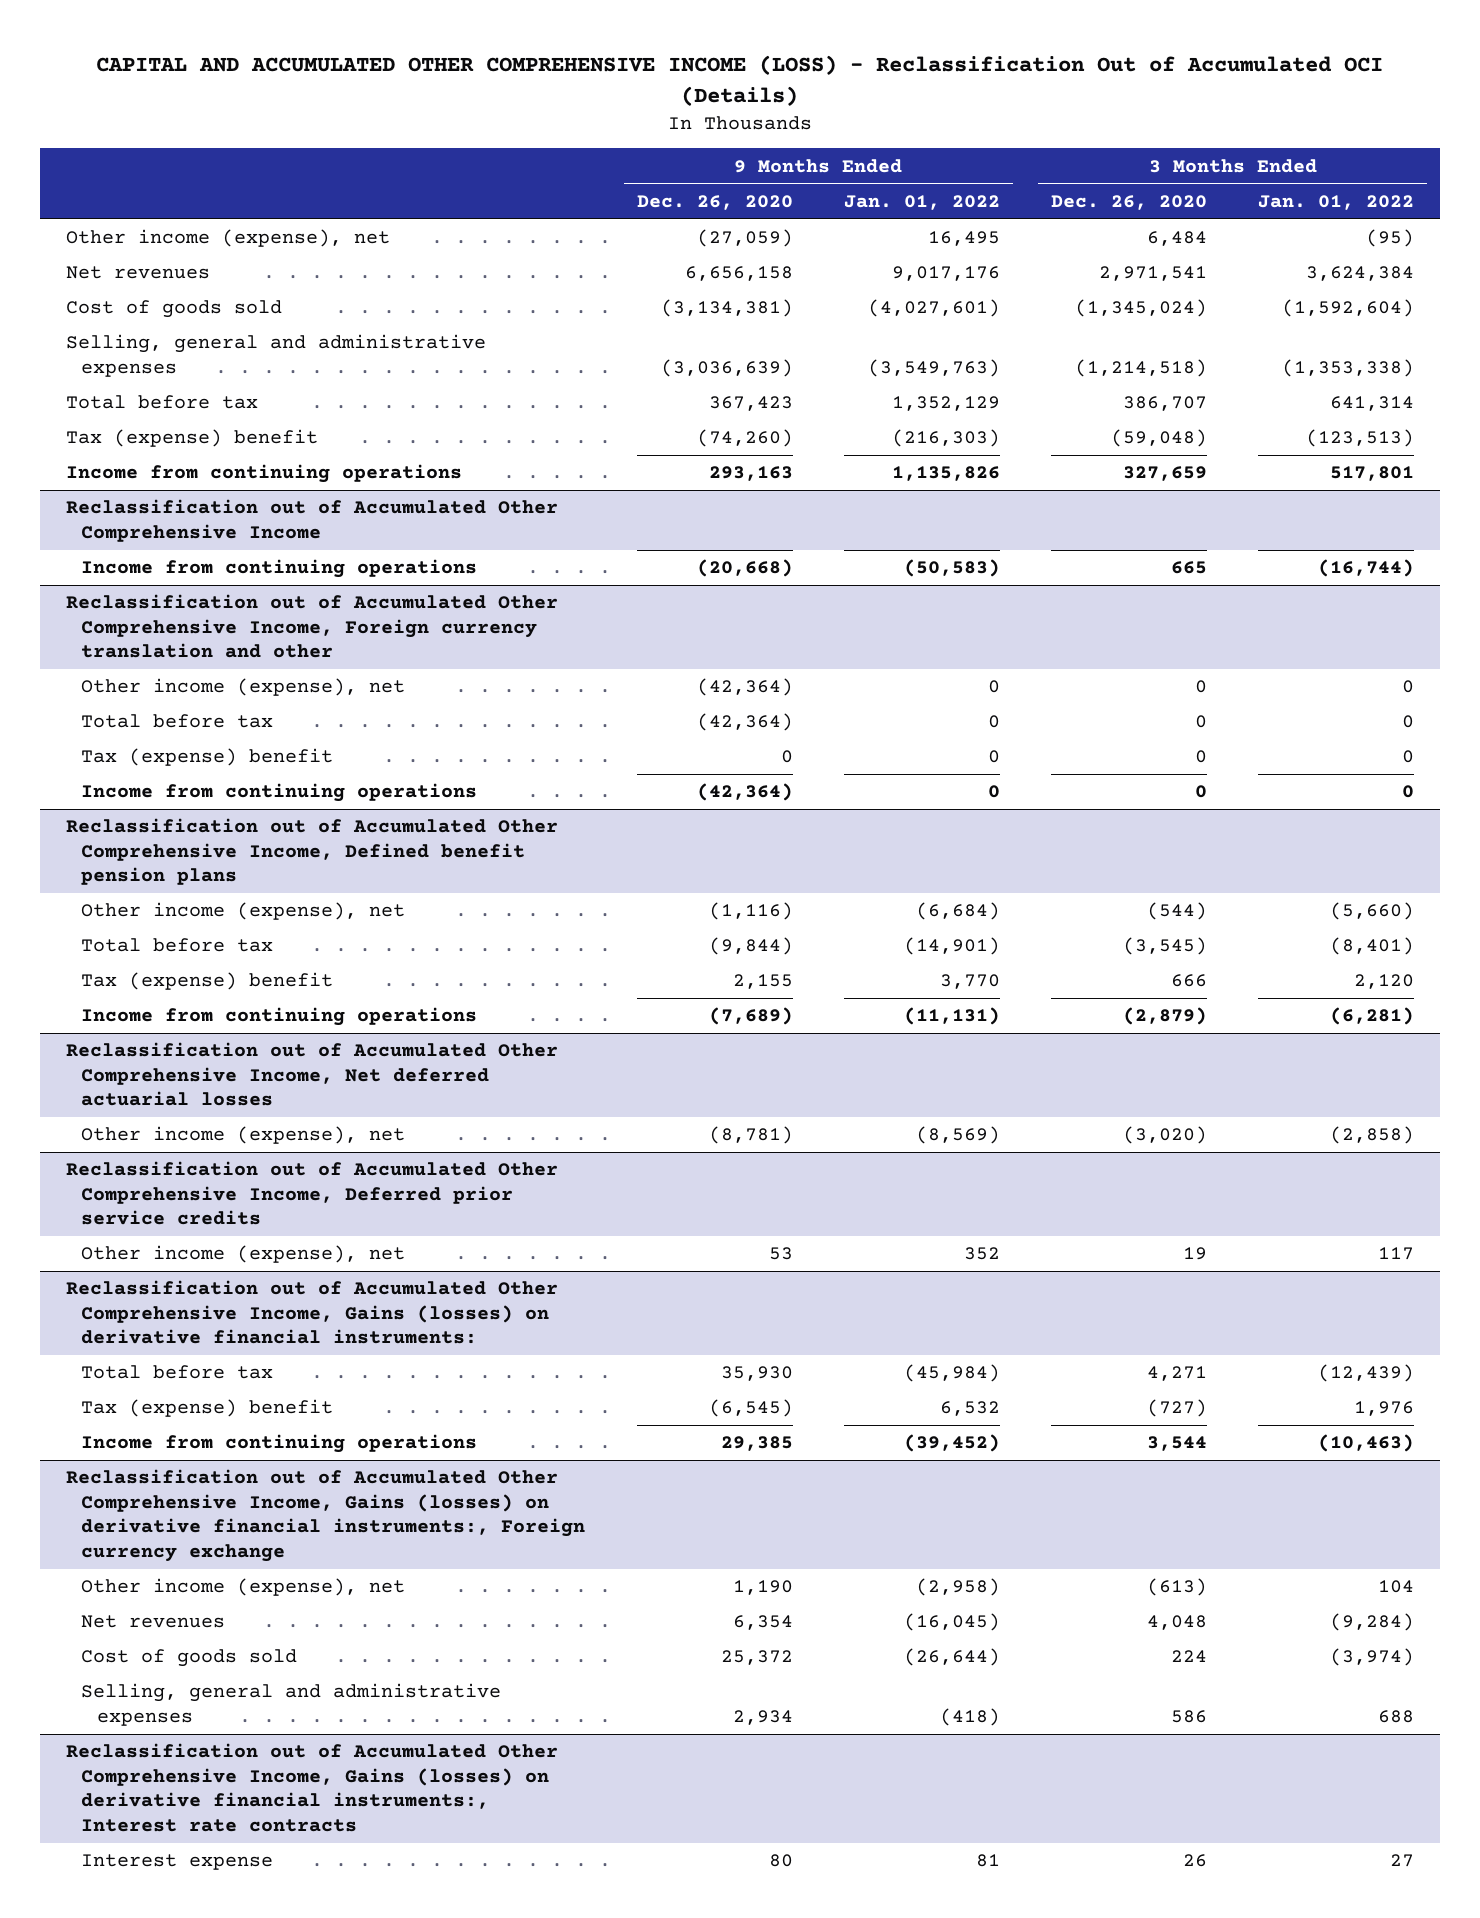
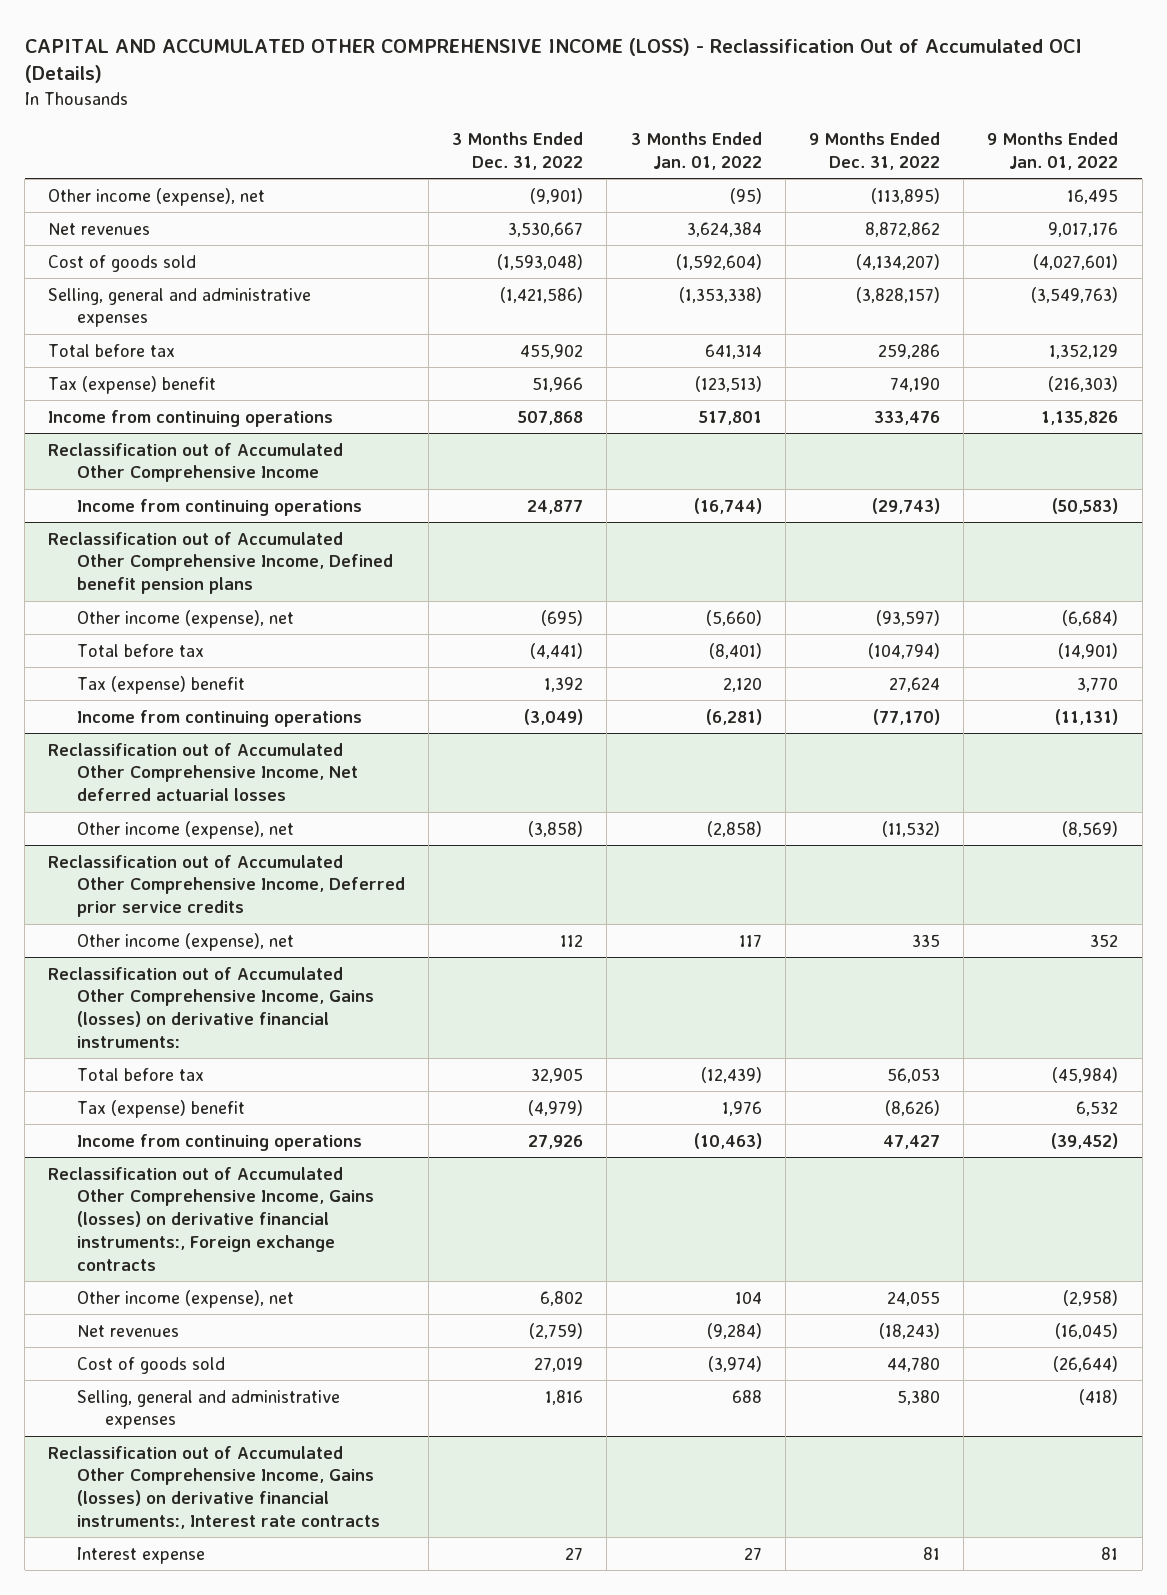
[636,195,793,211] Dec. 26, 2020 -> none
[1051,195,1208,211] Dec. 26, 2020 -> none
none -> [452,132,584,171] 3 Months Ended Dec. 31, 2022
none -> [808,132,940,171] 9 Months Ended Dec. 31, 2022
[66,594,559,659] Reclassification out of Accumulated Other Comprehensive Income, Foreign currency translation and other -> none
[81,678,406,697] Other income (expense), net -> none
[81,714,274,729] Total before tax -> none
[81,748,334,767] Tax (expense) benefit -> none
[81,783,478,803] Income from continuing operations -> none
[66,1469,586,1562] Reclassification out of Accumulated Other Comprehensive Income, Gains (losses) on derivative financial instruments:, Foreign currency exchange -> [48,1166,374,1271] Reclassification out of Accumulated Other Comprehensive Income, Gains (losses) on derivative financial instruments:, Foreign exchange contracts

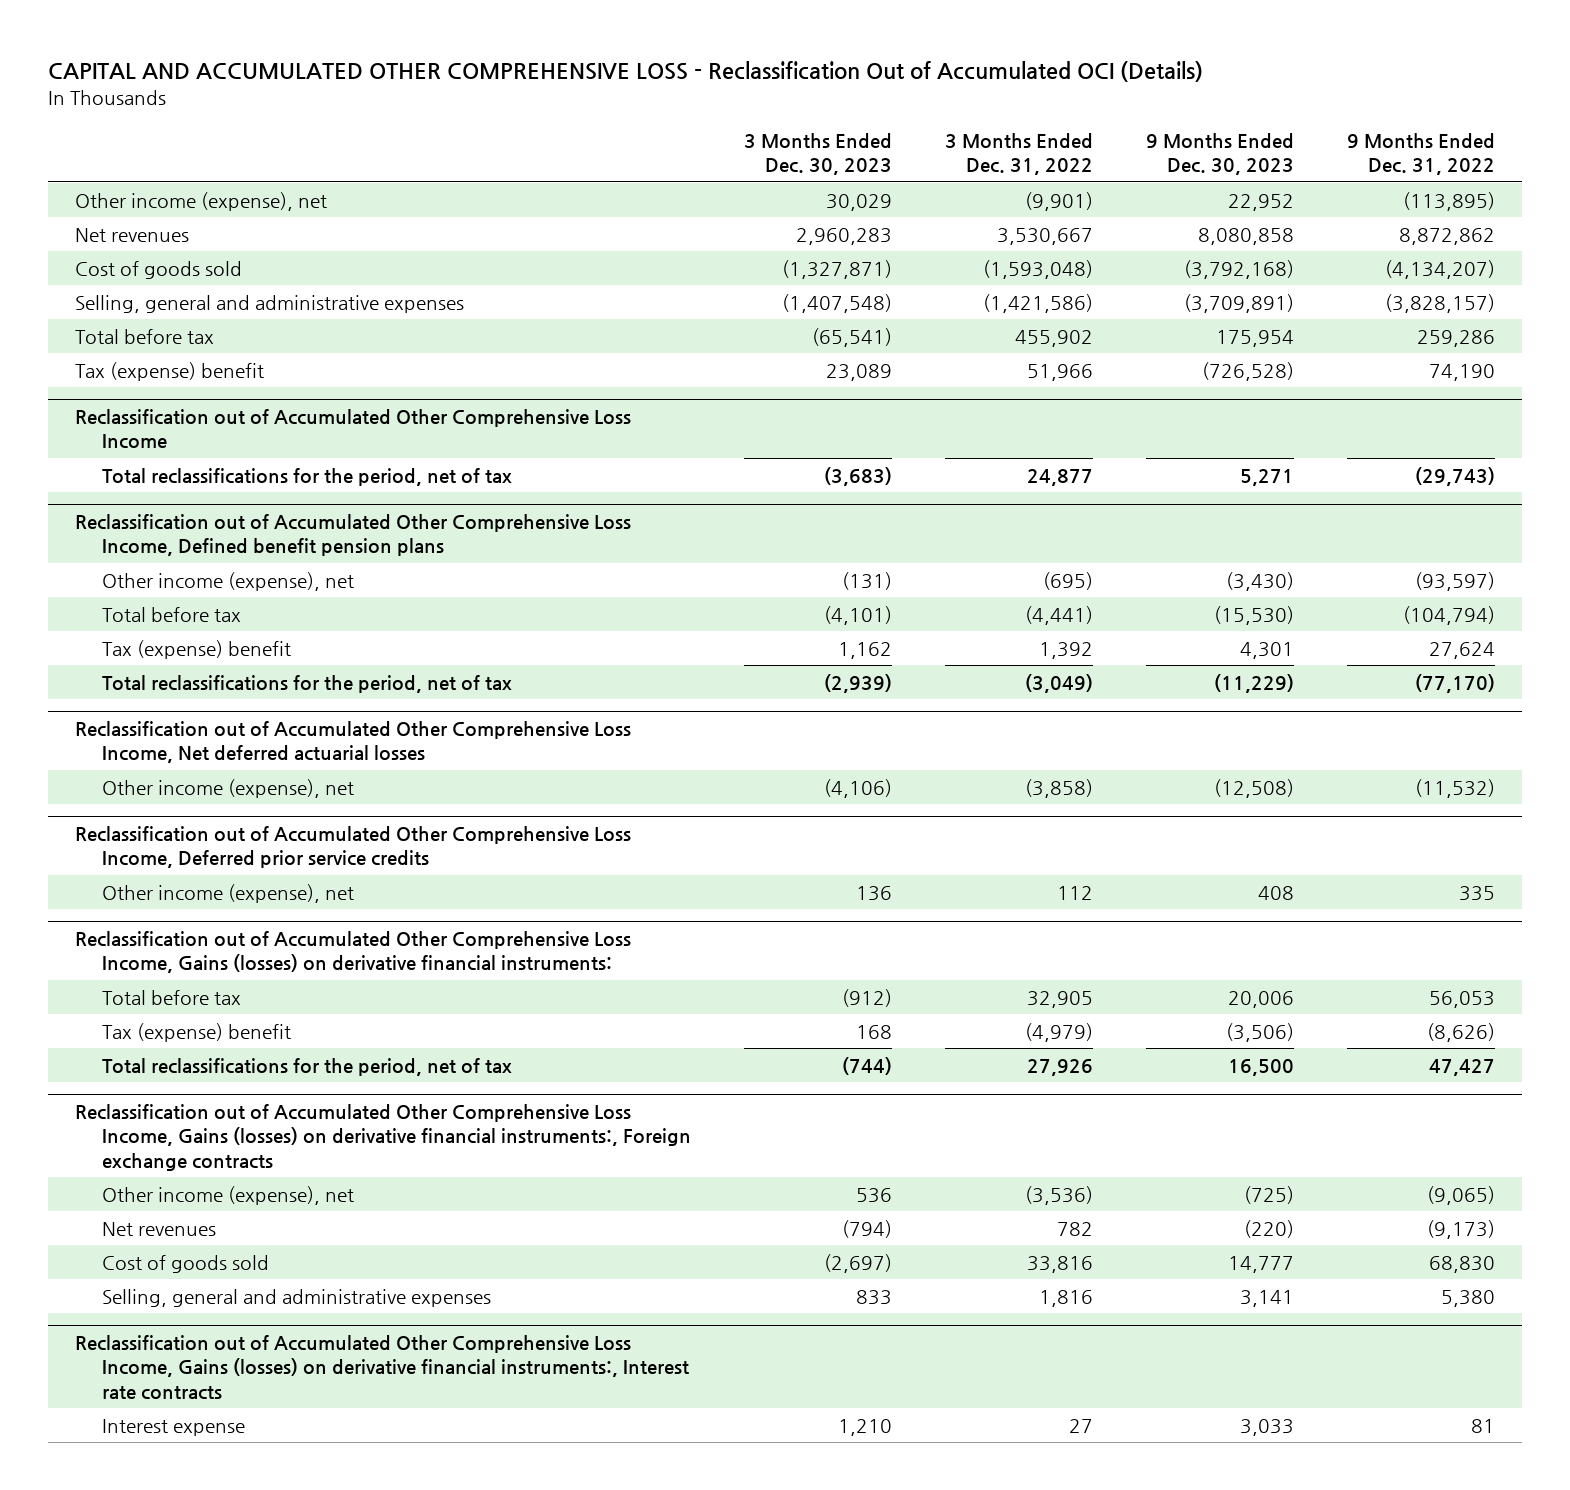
[24,37,1082,84] CAPITAL AND ACCUMULATED OTHER COMPREHENSIVE INCOME (LOSS) - Reclassification Out of Accumulated OCI (Details) -> [48,61,1204,83] CAPITAL AND ACCUMULATED OTHER COMPREHENSIVE LOSS - Reclassification Out of Accumulated OCI (Details)
[630,132,762,171] 3 Months Ended Jan. 01, 2022 -> none
[987,132,1119,171] 9 Months Ended Jan. 01, 2022 -> none
none -> [743,132,892,176] 3 Months Ended Dec. 30, 2023
none -> [1146,132,1295,176] 9 Months Ended Dec. 30, 2023
[48,409,334,427] Income from continuing operations -> none
[48,442,344,483] Reclassification out of Accumulated Other Comprehensive Income -> [74,408,631,450] Reclassification out of Accumulated Other Comprehensive Loss Income
[76,498,362,516] Income from continuing operations -> [101,467,512,486] Total reclassifications for the period, net of tax
[48,531,393,595] Reclassification out of Accumulated Other Comprehensive Income, Defined benefit pension plans -> [74,513,631,557] Reclassification out of Accumulated Other Comprehensive Loss Income, Defined benefit pension plans
[76,709,362,727] Income from continuing operations -> [101,674,512,693] Total reclassifications for the period, net of tax
[48,742,358,802] Reclassification out of Accumulated Other Comprehensive Income, Net deferred actuarial losses -> [74,720,631,764] Reclassification out of Accumulated Other Comprehensive Loss Income, Net deferred actuarial losses
[48,854,405,918] Reclassification out of Accumulated Other Comprehensive Income, Deferred prior service credits -> [74,825,631,869] Reclassification out of Accumulated Other Comprehensive Loss Income, Deferred prior service credits
[48,966,374,1048] Reclassification out of Accumulated Other Comprehensive Income, Gains (losses) on derivative financial instruments: -> [74,930,631,974] Reclassification out of Accumulated Other Comprehensive Loss Income, Gains (losses) on derivative financial instruments:
[76,1133,362,1151] Income from continuing operations -> [101,1057,512,1076] Total reclassifications for the period, net of tax
[48,1166,374,1271] Reclassification out of Accumulated Other Comprehensive Income, Gains (losses) on derivative financial instruments:, Foreign exchange contracts -> [74,1103,691,1171] Reclassification out of Accumulated Other Comprehensive Loss Income, Gains (losses) on derivative financial instruments:, Foreign exchange contracts
[540,1290,584,1306] 6,802 -> [1024,1185,1093,1205] (3,536)
[886,1290,940,1306] 24,055 -> [1427,1185,1496,1205] (9,065)
[529,1322,584,1339] (2,759) -> [1056,1221,1093,1236] 782
[878,1322,940,1339] (18,243) -> [1427,1219,1496,1239] (9,173)
[534,1356,584,1372] 27,019 -> [1026,1255,1093,1273] 33,816
[886,1356,940,1372] 44,780 -> [1429,1255,1496,1273] 68,830
[48,1445,380,1529] Reclassification out of Accumulated Other Comprehensive Income, Gains (losses) on derivative financial instruments:, Interest rate contracts -> [74,1334,689,1400] Reclassification out of Accumulated Other Comprehensive Loss Income, Gains (losses) on derivative financial instruments:, Interest rate contracts

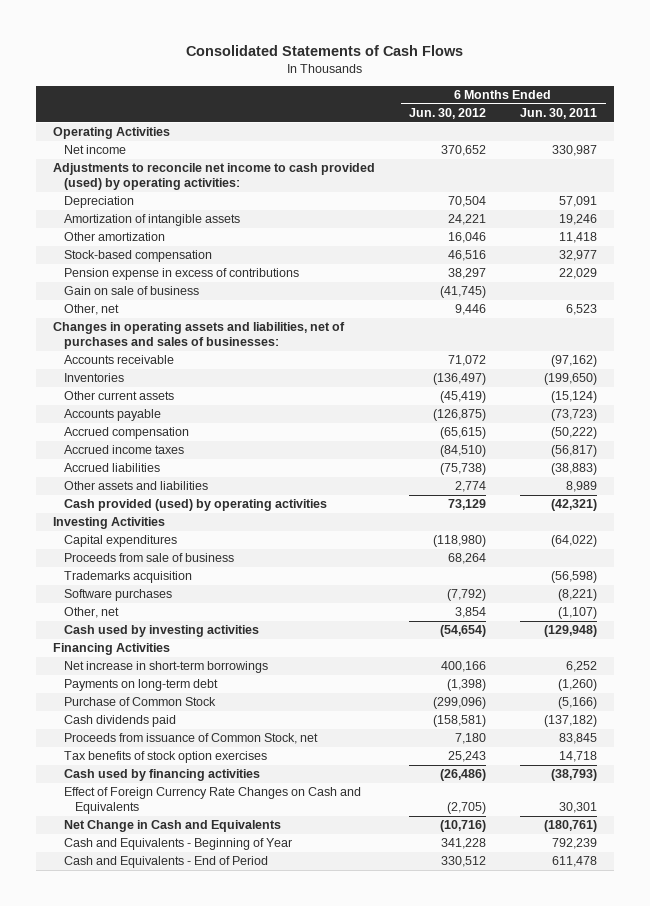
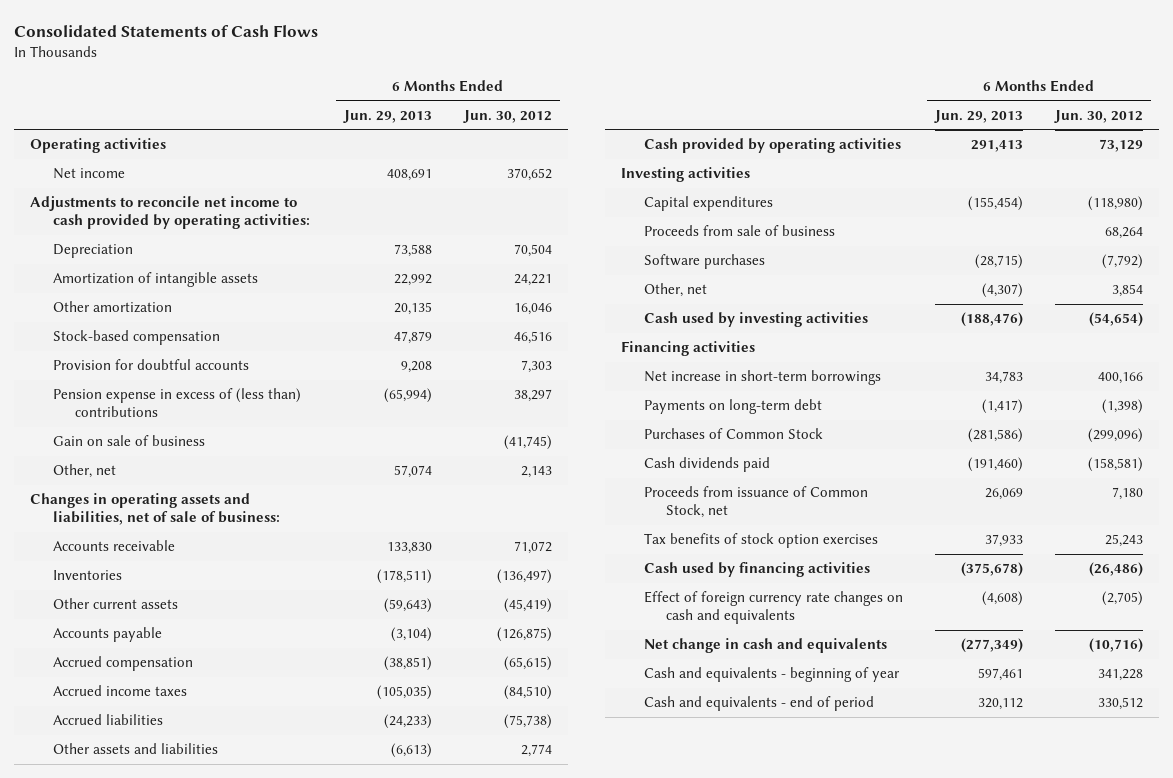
[520,107,598,119] Jun. 30, 2011 -> none
none -> [342,109,432,123] Jun. 29, 2013
[53,127,171,140] Operating Activities -> [30,138,167,154] Operating activities
[53,163,376,190] Adjustments to reconcile net income to cash provided (used) by operating activities: -> [30,196,310,230] Adjustments to reconcile net income to cash provided by operating activities:
none -> [52,359,249,371] Provision for doubtful accounts
[64,268,300,281] Pension expense in excess of contributions -> [52,388,301,418] Pension expense in excess of (less than) contributions
[455,304,487,316] 9,446 -> [521,466,553,479] 2,143
[53,322,346,349] Changes in operating assets and liabilities, net of purchases and sales of businesses: -> [30,493,280,526] Changes in operating assets and liabilities, net of sale of business:
[64,499,328,512] Cash provided (used) by operating activities -> [643,138,901,154] Cash provided by operating activities
[53,517,166,530] Investing Activities -> [621,167,751,183] Investing activities
[64,571,193,584] Trademarks acquisition -> none
[53,643,171,656] Financing Activities -> [621,341,756,357] Financing activities
[64,697,217,707] Purchase of Common Stock -> [643,428,823,440] Purchases of Common Stock
[64,787,362,814] Effect of Foreign Currency Rate Changes on Cash and Equivalents -> [643,591,903,625] Effect of foreign currency rate changes on cash and equivalents
[64,820,282,833] Net Change in Cash and Equivalents -> [643,638,887,654] Net change in cash and equivalents
[64,838,293,851] Cash and Equivalents - Beginning of Year -> [643,667,900,683] Cash and equivalents - beginning of year
[64,856,269,869] Cash and Equivalents - End of Period -> [643,696,874,712] Cash and equivalents - end of period

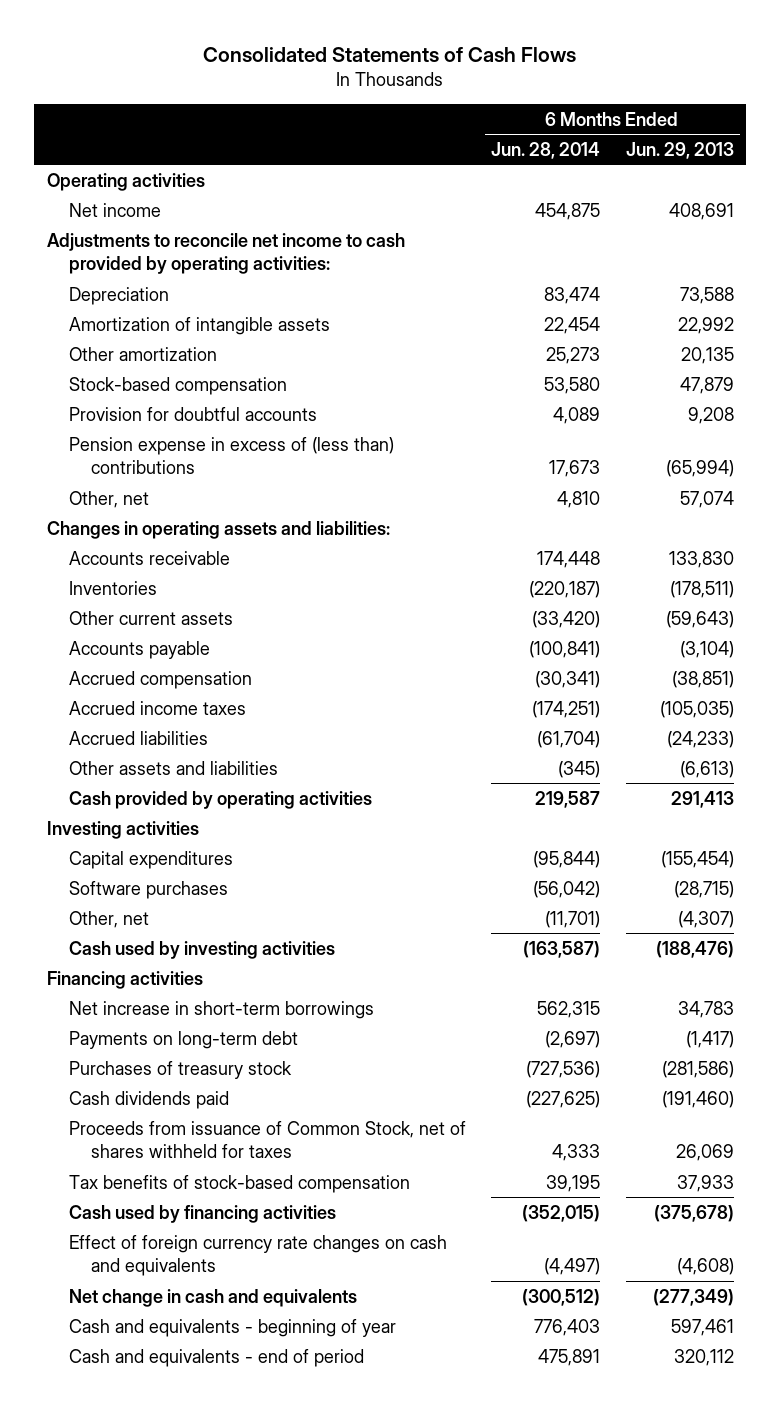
[463,109,553,123] Jun. 30, 2012 -> none
none -> [491,141,601,159] Jun. 28, 2014
[52,435,205,447] Gain on sale of business -> none
[30,493,280,526] Changes in operating assets and liabilities, net of sale of business: -> [46,520,390,539] Changes in operating assets and liabilities:
[643,225,835,237] Proceeds from sale of business -> none
[643,428,823,440] Purchases of Common Stock -> [68,1060,292,1079] Purchases of treasury stock
[643,486,868,519] Proceeds from issuance of Common Stock, net -> [68,1120,466,1158] Proceeds from issuance of Common Stock, net of shares withheld for taxes
[643,533,878,549] Tax benefits of stock option exercises -> [68,1174,410,1193] Tax benefits of stock-based compensation

